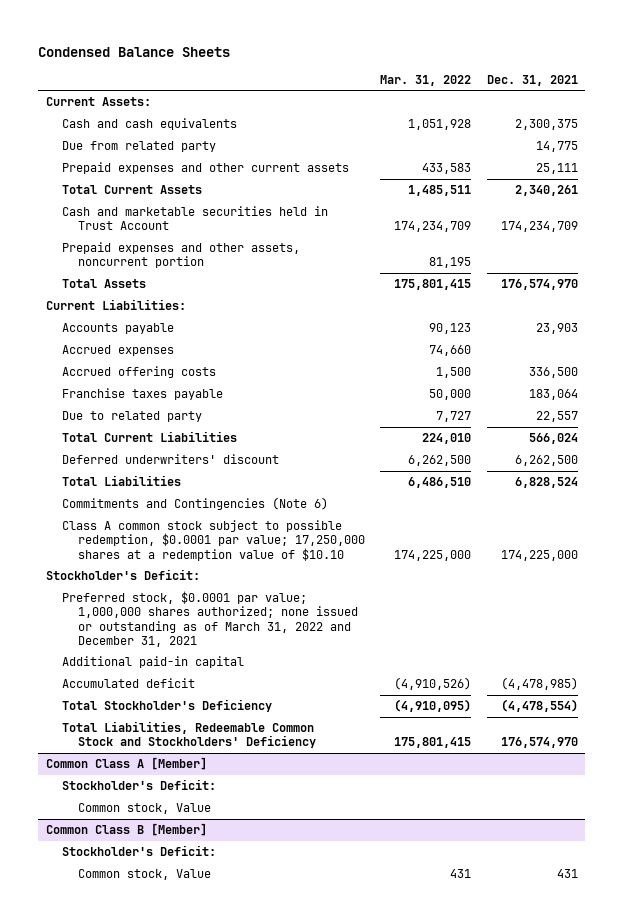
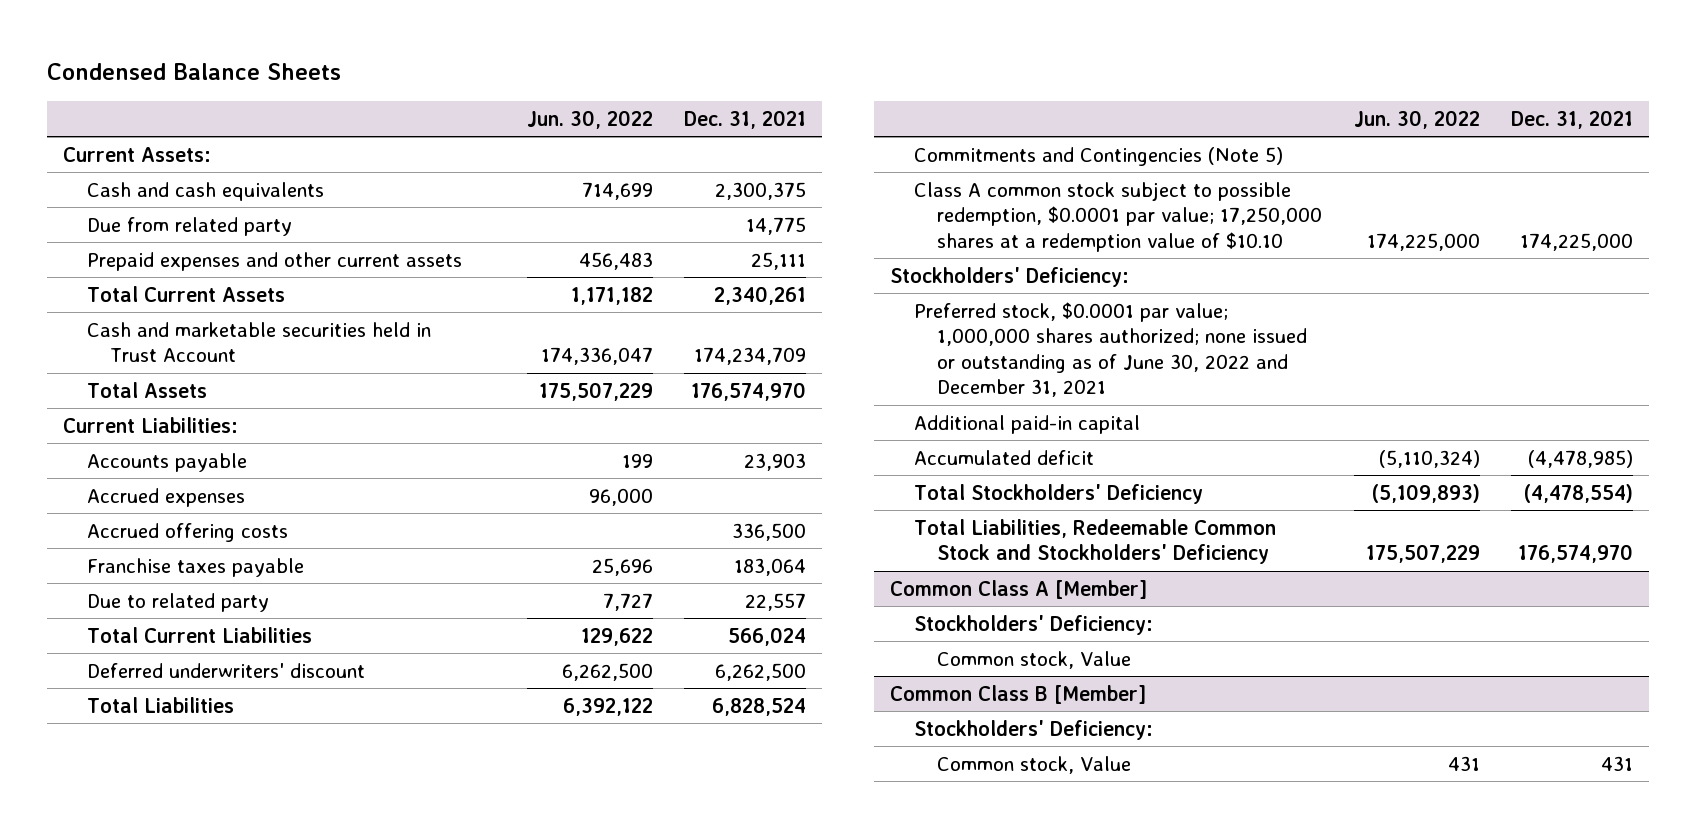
[380,74,472,86] Mar. 31, 2022 -> none
none -> [526,109,653,129] Jun. 30, 2022
[61,242,300,269] Prepaid expenses and other assets, noncurrent portion -> none
[61,497,328,511] Commitments and Contingencies (Note 6) -> [913,146,1283,166] Commitments and Contingencies (Note 5)
[45,569,200,581] Stockholder's Deficit: -> [890,266,1130,287] Stockholders' Deficiency:
[61,591,358,647] Preferred stock, $0.0001 par value; 1,000,000 shares authorized; none issued or outstanding as of March 31, 2022 and December 31, 2021 -> [913,301,1308,398] Preferred stock, $0.0001 par value; 1,000,000 shares authorized; none issued or outstanding as of June 30, 2022 and December 31, 2021
[61,699,272,713] Total Stockholder's Deficiency -> [913,483,1203,504] Total Stockholders' Deficiency
[61,779,216,791] Stockholder's Deficit: -> [913,614,1153,635] Stockholders' Deficiency:
[61,845,216,857] Stockholder's Deficit: -> [913,719,1153,740] Stockholders' Deficiency:

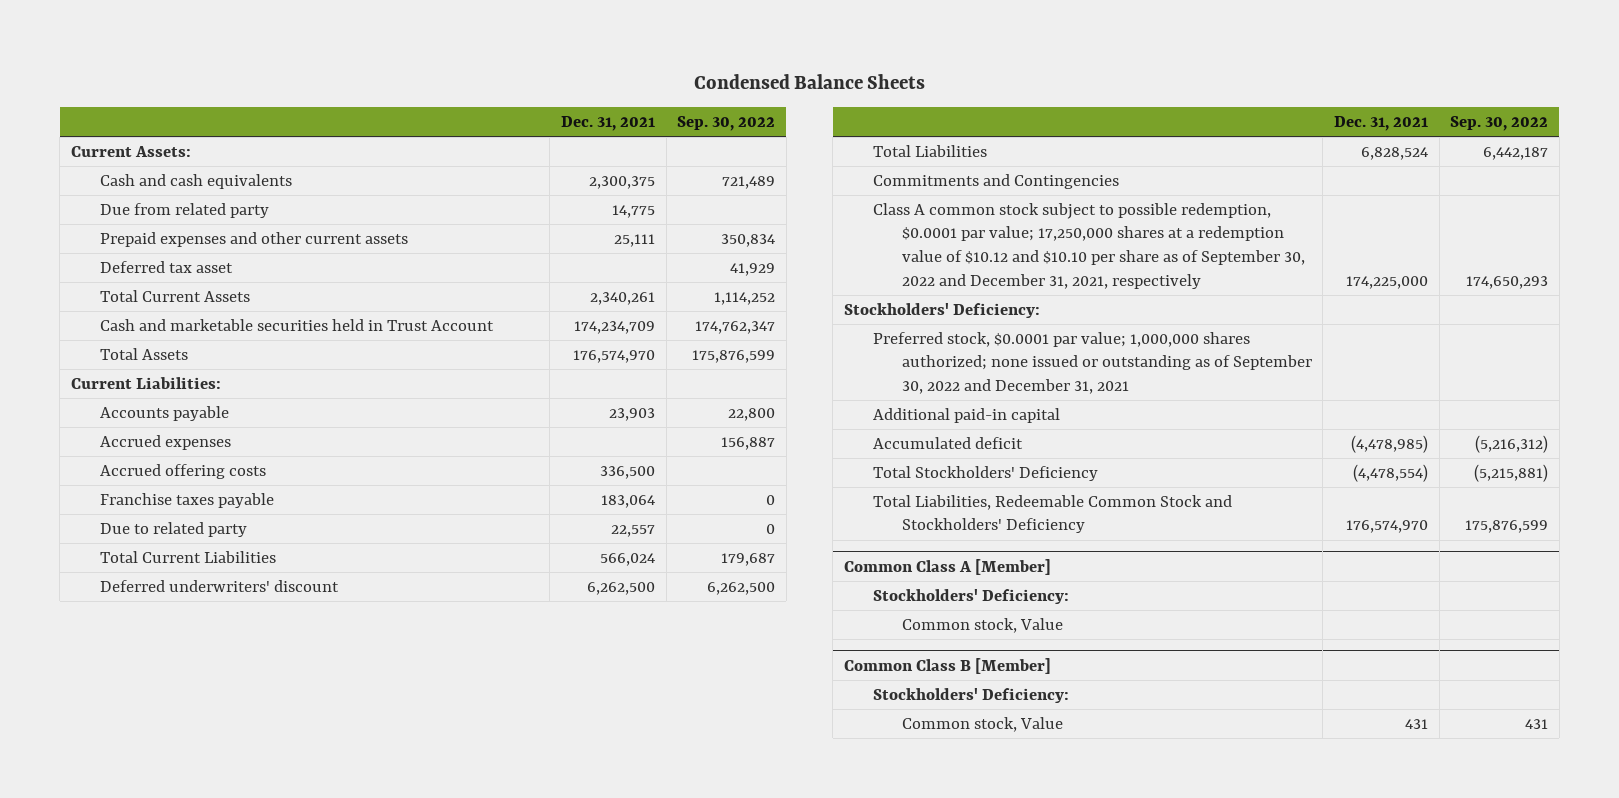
[526,109,653,129] Jun. 30, 2022 -> none
none -> [677,116,776,132] Sep. 30, 2022
none -> [99,260,233,273] Deferred tax asset
[913,146,1283,166] Commitments and Contingencies (Note 5) -> [872,173,1119,189] Commitments and Contingencies
[913,181,1323,252] Class A common stock subject to possible redemption, $0.0001 par value; 17,250,000 shares at a redemption value of $10.10 -> [872,202,1305,289] Class A common stock subject to possible redemption, $0.0001 par value; 17,250,000 shares at a redemption value of $10.12 and $10.10 per share as of September 30, 2022 and December 31, 2021, respectively
[913,301,1308,398] Preferred stock, $0.0001 par value; 1,000,000 shares authorized; none issued or outstanding as of June 30, 2022 and December 31, 2021 -> [872,331,1312,395] Preferred stock, $0.0001 par value; 1,000,000 shares authorized; none issued or outstanding as of September 30, 2022 and December 31, 2021

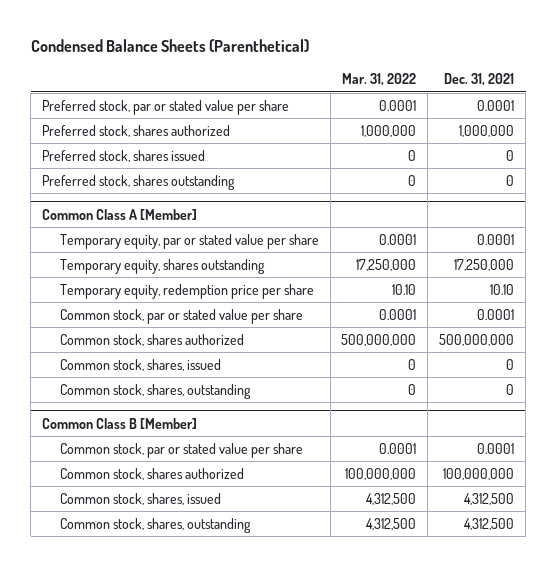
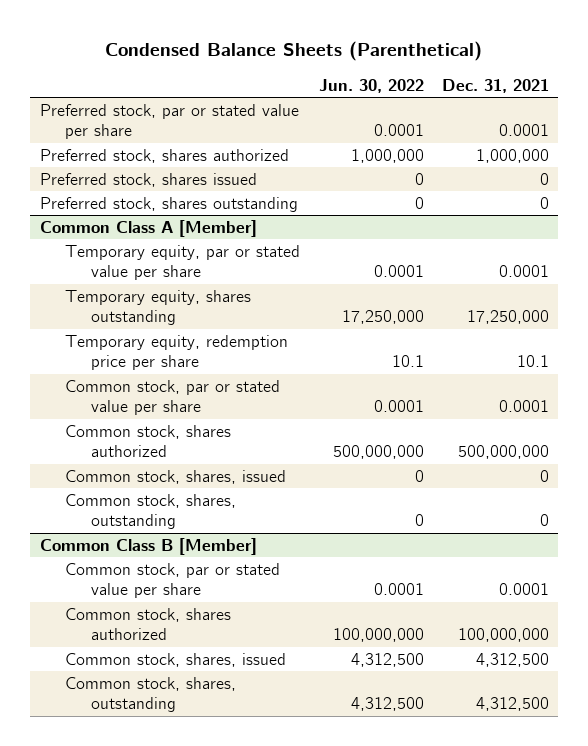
[342,73,417,87] Mar. 31, 2022 -> none
none -> [318,78,424,93] Jun. 30, 2022
[490,283,515,295] 10.10 -> [516,355,549,368] 10.1

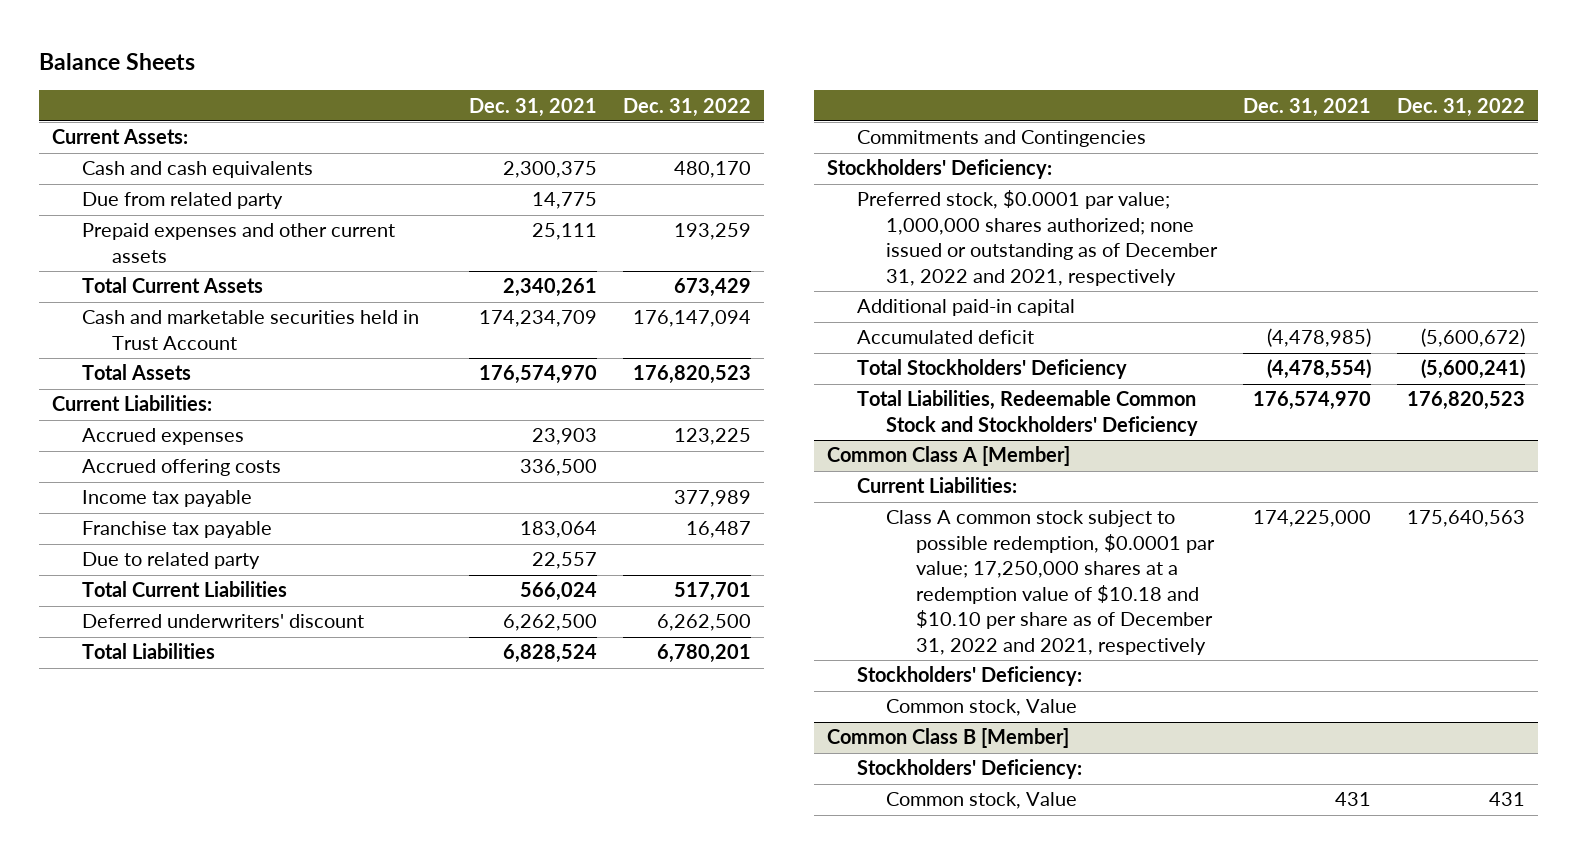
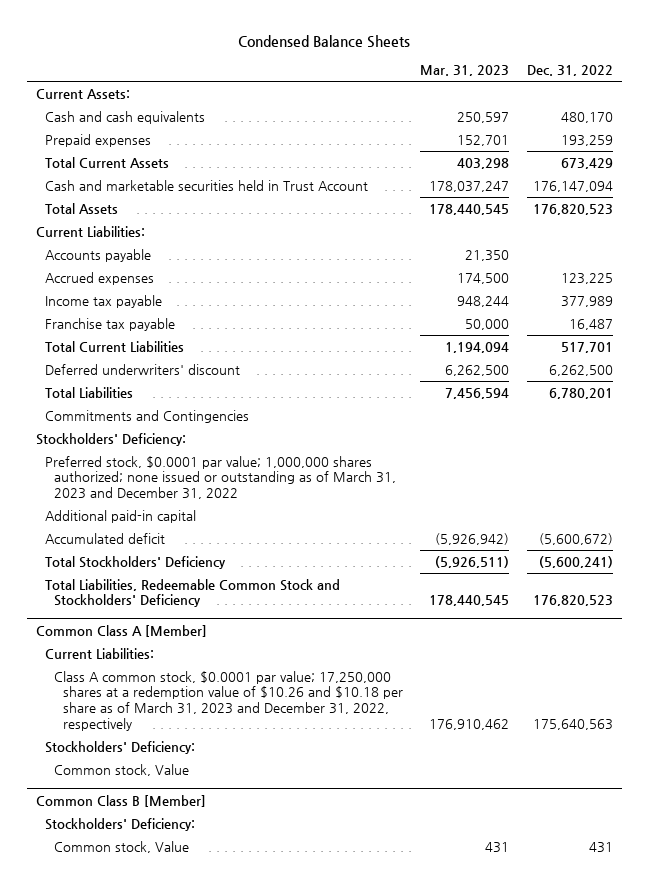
[39,53,196,71] Balance Sheets -> [238,35,411,49] Condensed Balance Sheets
[468,97,597,117] Dec. 31, 2021 -> none
none -> [420,65,510,77] Mar. 31, 2023
[82,192,284,210] Due from related party -> none
[82,223,396,263] Prepaid expenses and other current assets -> [44,133,151,147] Prepaid expenses
none -> [44,248,151,262] Accounts payable
[82,459,282,477] Accrued offering costs -> none
[82,552,261,570] Due to related party -> none
[856,190,1219,286] Preferred stock, $0.0001 par value; 1,000,000 shares authorized; none issued or outstanding as of December 31, 2022 and 2021, respectively -> [44,455,397,500] Preferred stock, $0.0001 par value; 1,000,000 shares authorized; none issued or outstanding as of March 31, 2023 and December 31, 2022
[886,510,1216,655] Class A common stock subject to possible redemption, $0.0001 par value; 17,250,000 shares at a redemption value of $10.18 and $10.10 per share as of December 31, 2022 and 2021, respectively -> [54,670,404,732] Class A common stock, $0.0001 par value; 17,250,000 shares at a redemption value of $10.26 and $10.18 per share as of March 31, 2023 and December 31, 2022, respectively

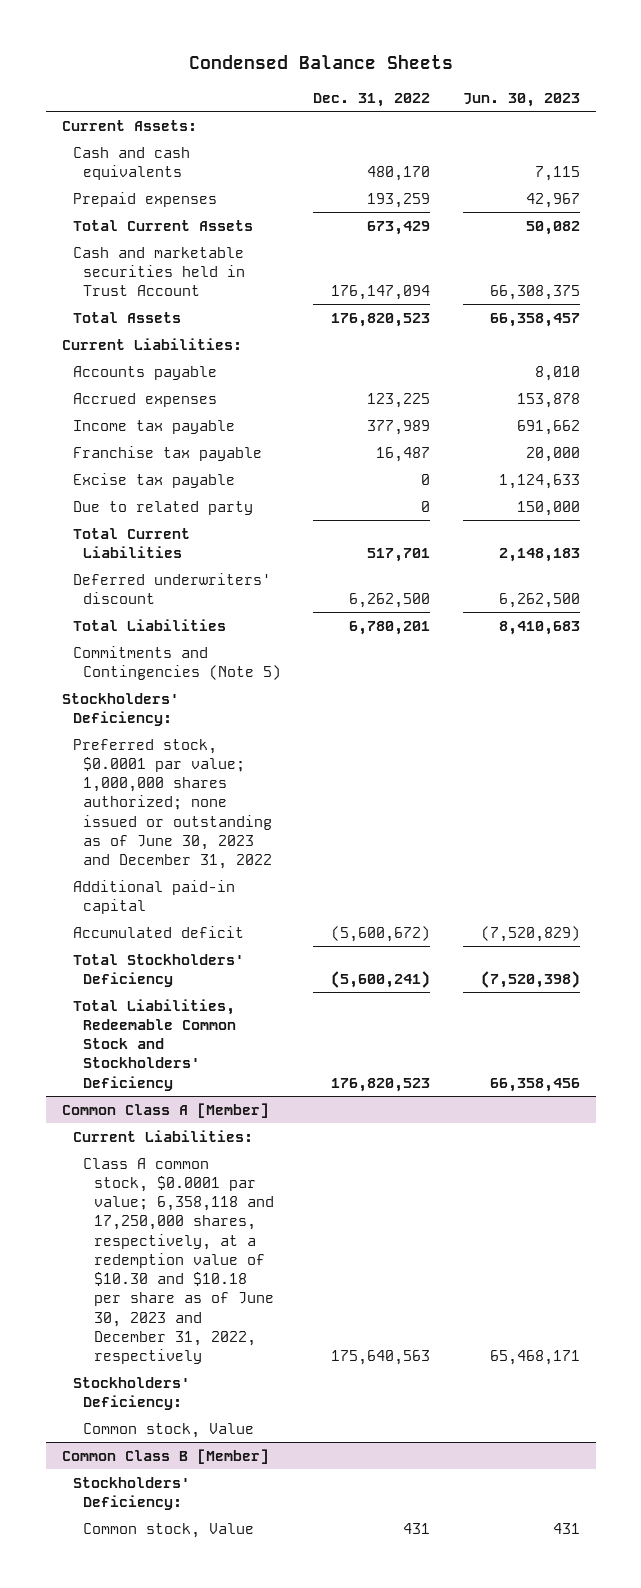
[420,65,510,77] Mar. 31, 2023 -> none
none -> [462,92,580,107] Jun. 30, 2023
none -> [72,472,235,488] Excise tax payable
none -> [72,500,253,515] Due to related party
[44,409,249,423] Commitments and Contingencies -> [72,645,282,680] Commitments and Contingencies (Note 5)
[44,455,397,500] Preferred stock, $0.0001 par value; 1,000,000 shares authorized; none issued or outstanding as of March 31, 2023 and December 31, 2022 -> [72,738,273,870] Preferred stock, $0.0001 par value; 1,000,000 shares authorized; none issued or outstanding as of June 30, 2023 and December 31, 2022
[54,670,404,732] Class A common stock, $0.0001 par value; 17,250,000 shares at a redemption value of $10.26 and $10.18 per share as of March 31, 2023 and December 31, 2022, respectively -> [83,1157,275,1365] Class A common stock, $0.0001 par value; 6,358,118 and 17,250,000 shares, respectively, at a redemption value of $10.30 and $10.18 per share as of June 30, 2023 and December 31, 2022, respectively

